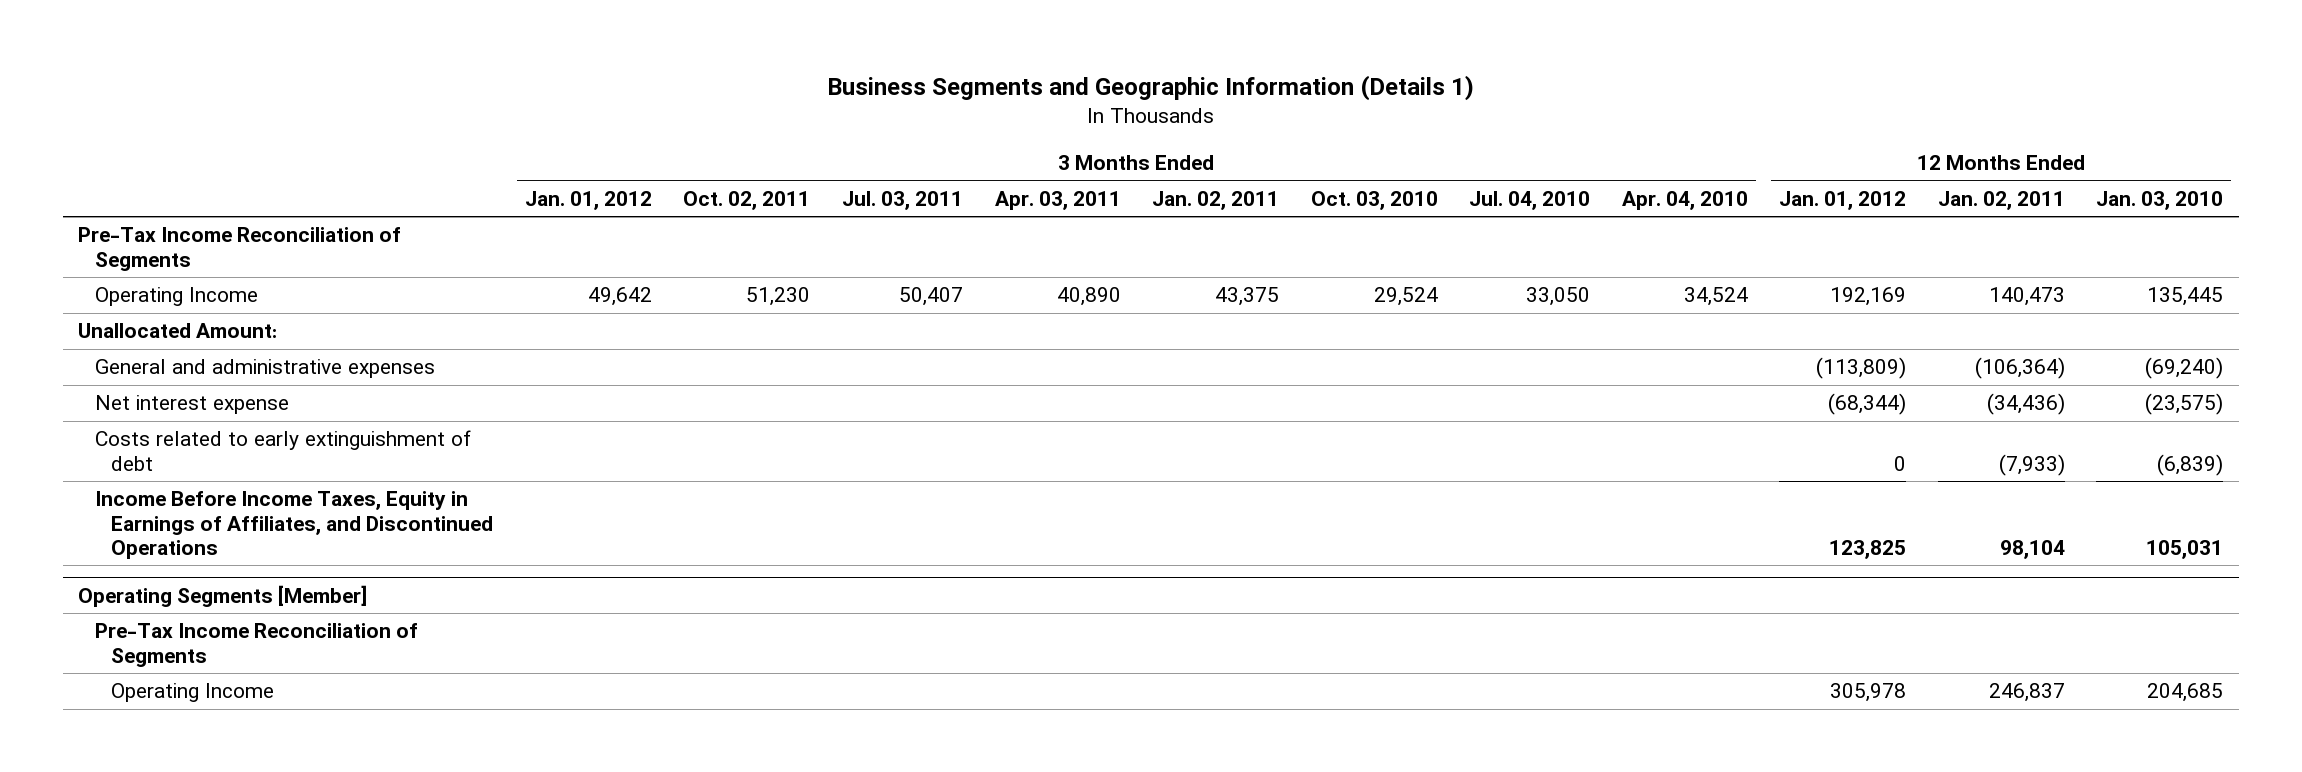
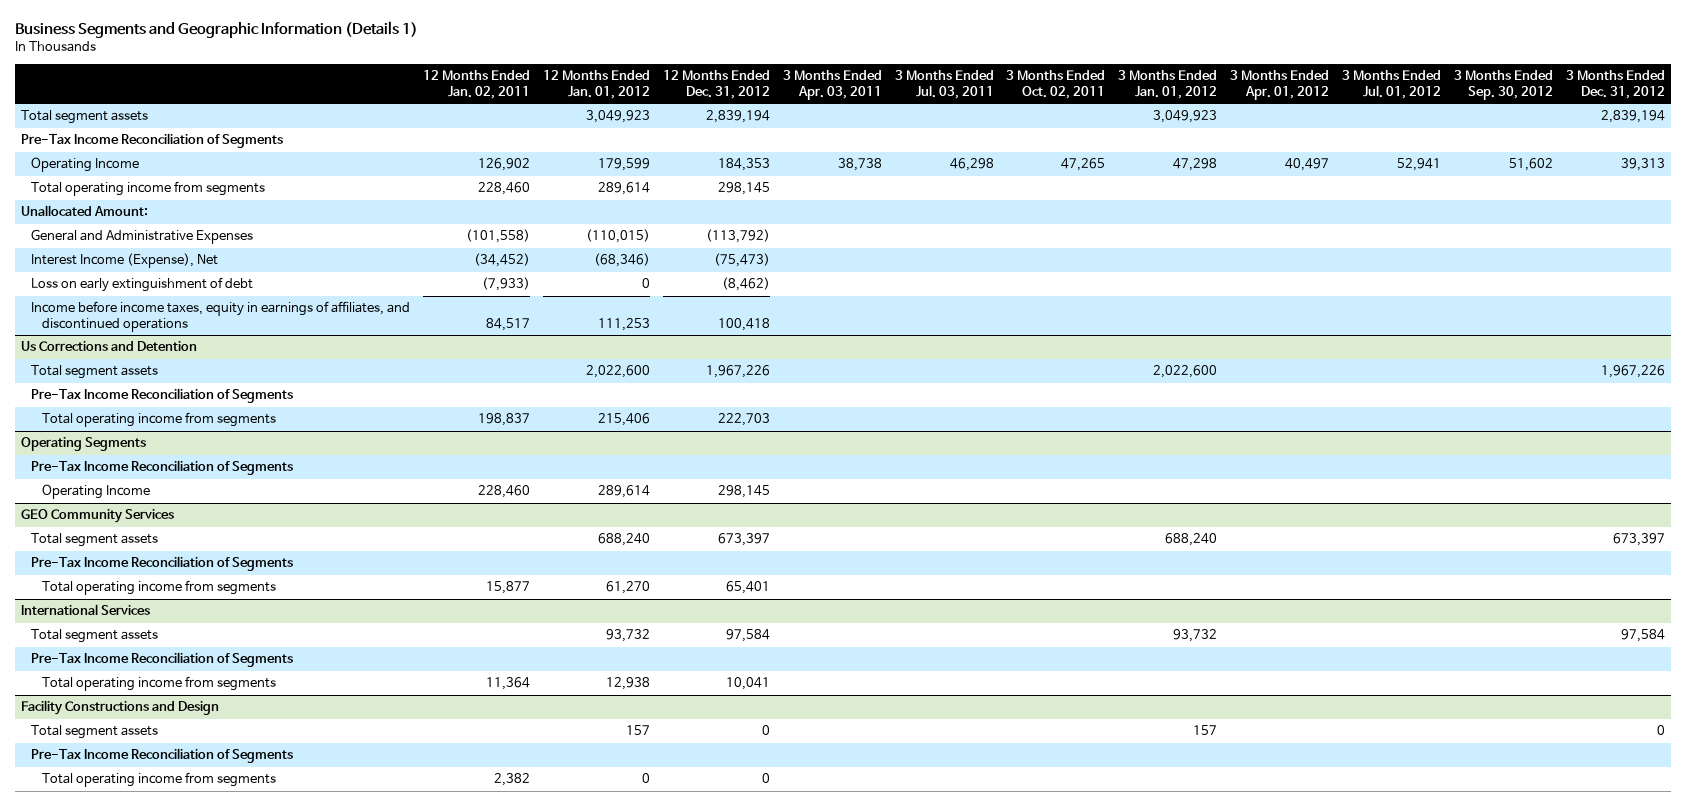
[1152,190,1280,210] Jan. 02, 2011 -> none
[1310,190,1438,210] Oct. 03, 2010 -> none
[1469,190,1591,210] Jul. 04, 2010 -> none
[1621,190,1748,210] Apr. 04, 2010 -> none
[2096,190,2224,210] Jan. 03, 2010 -> none
none -> [662,70,770,99] 12 Months Ended Dec. 31, 2012
none -> [1230,70,1330,100] 3 Months Ended Apr. 01, 2012
none -> [1341,70,1441,99] 3 Months Ended Jul. 01, 2012
none -> [1453,70,1553,100] 3 Months Ended Sep. 30, 2012
none -> [1565,70,1665,99] 3 Months Ended Dec. 31, 2012
none -> [21,110,149,125] Total segment assets
[587,287,652,307] 49,642 -> [1173,158,1218,172] 47,298
[746,287,811,307] 51,230 -> [1061,158,1106,172] 47,265
[899,287,964,307] 50,407 -> [949,158,994,172] 46,298
[1056,287,1121,307] 40,890 -> [837,158,882,172] 38,738
[1830,287,1907,307] 192,169 -> [598,158,651,172] 179,599
[1988,287,2065,307] 140,473 -> [478,158,531,172] 126,902
none -> [31,181,266,197] Total operating income from segments
[78,584,368,607] Operating Segments [Member] -> none
[94,359,435,379] General and administrative expenses -> [31,229,254,245] General and Administrative Expenses
[1816,357,1907,380] (113,809) -> [586,229,651,244] (110,015)
[1974,357,2065,380] (106,364) -> [466,229,531,244] (101,558)
[94,395,289,415] Net interest expense -> [31,253,219,269] Interest Income (Expense), Net
[1828,393,1907,416] (68,344) -> [594,253,651,268] (68,346)
[1986,393,2065,416] (34,436) -> [474,253,531,268] (34,452)
[94,430,471,471] Costs related to early extinguishment of debt -> [31,277,254,293] Loss on early extinguishment of debt
[94,491,494,559] Income Before Income Taxes, Equity in Earnings of Affiliates, and Discontinued Operations -> [31,301,411,333] Income before income taxes, equity in earnings of affiliates, and discontinued operations
[1829,539,1907,559] 123,825 -> [598,318,651,332] 111,253
[1999,539,2065,559] 98,104 -> [486,318,531,332] 84,517
none -> [21,341,198,352] Us Corrections and Detention
none -> [31,365,159,380] Total segment assets
none -> [41,412,276,428] Total operating income from segments
none -> [21,437,147,452] Operating Segments
none -> [31,460,294,476] Pre-Tax Income Reconciliation of Segments
[1830,683,1907,703] 305,978 -> [598,485,651,499] 289,614
[1988,683,2065,703] 246,837 -> [478,485,531,499] 228,460
none -> [21,509,175,524] GEO Community Services
none -> [31,533,159,548] Total segment assets
none -> [31,556,294,572] Pre-Tax Income Reconciliation of Segments
none -> [41,580,276,596] Total operating income from segments
none -> [21,604,151,616] International Services
none -> [31,629,159,644] Total segment assets
none -> [31,652,294,668] Pre-Tax Income Reconciliation of Segments
none -> [41,676,276,692] Total operating income from segments
none -> [21,700,220,716] Facility Constructions and Design
none -> [31,725,159,740] Total segment assets
none -> [31,748,294,764] Pre-Tax Income Reconciliation of Segments
none -> [41,772,276,788] Total operating income from segments

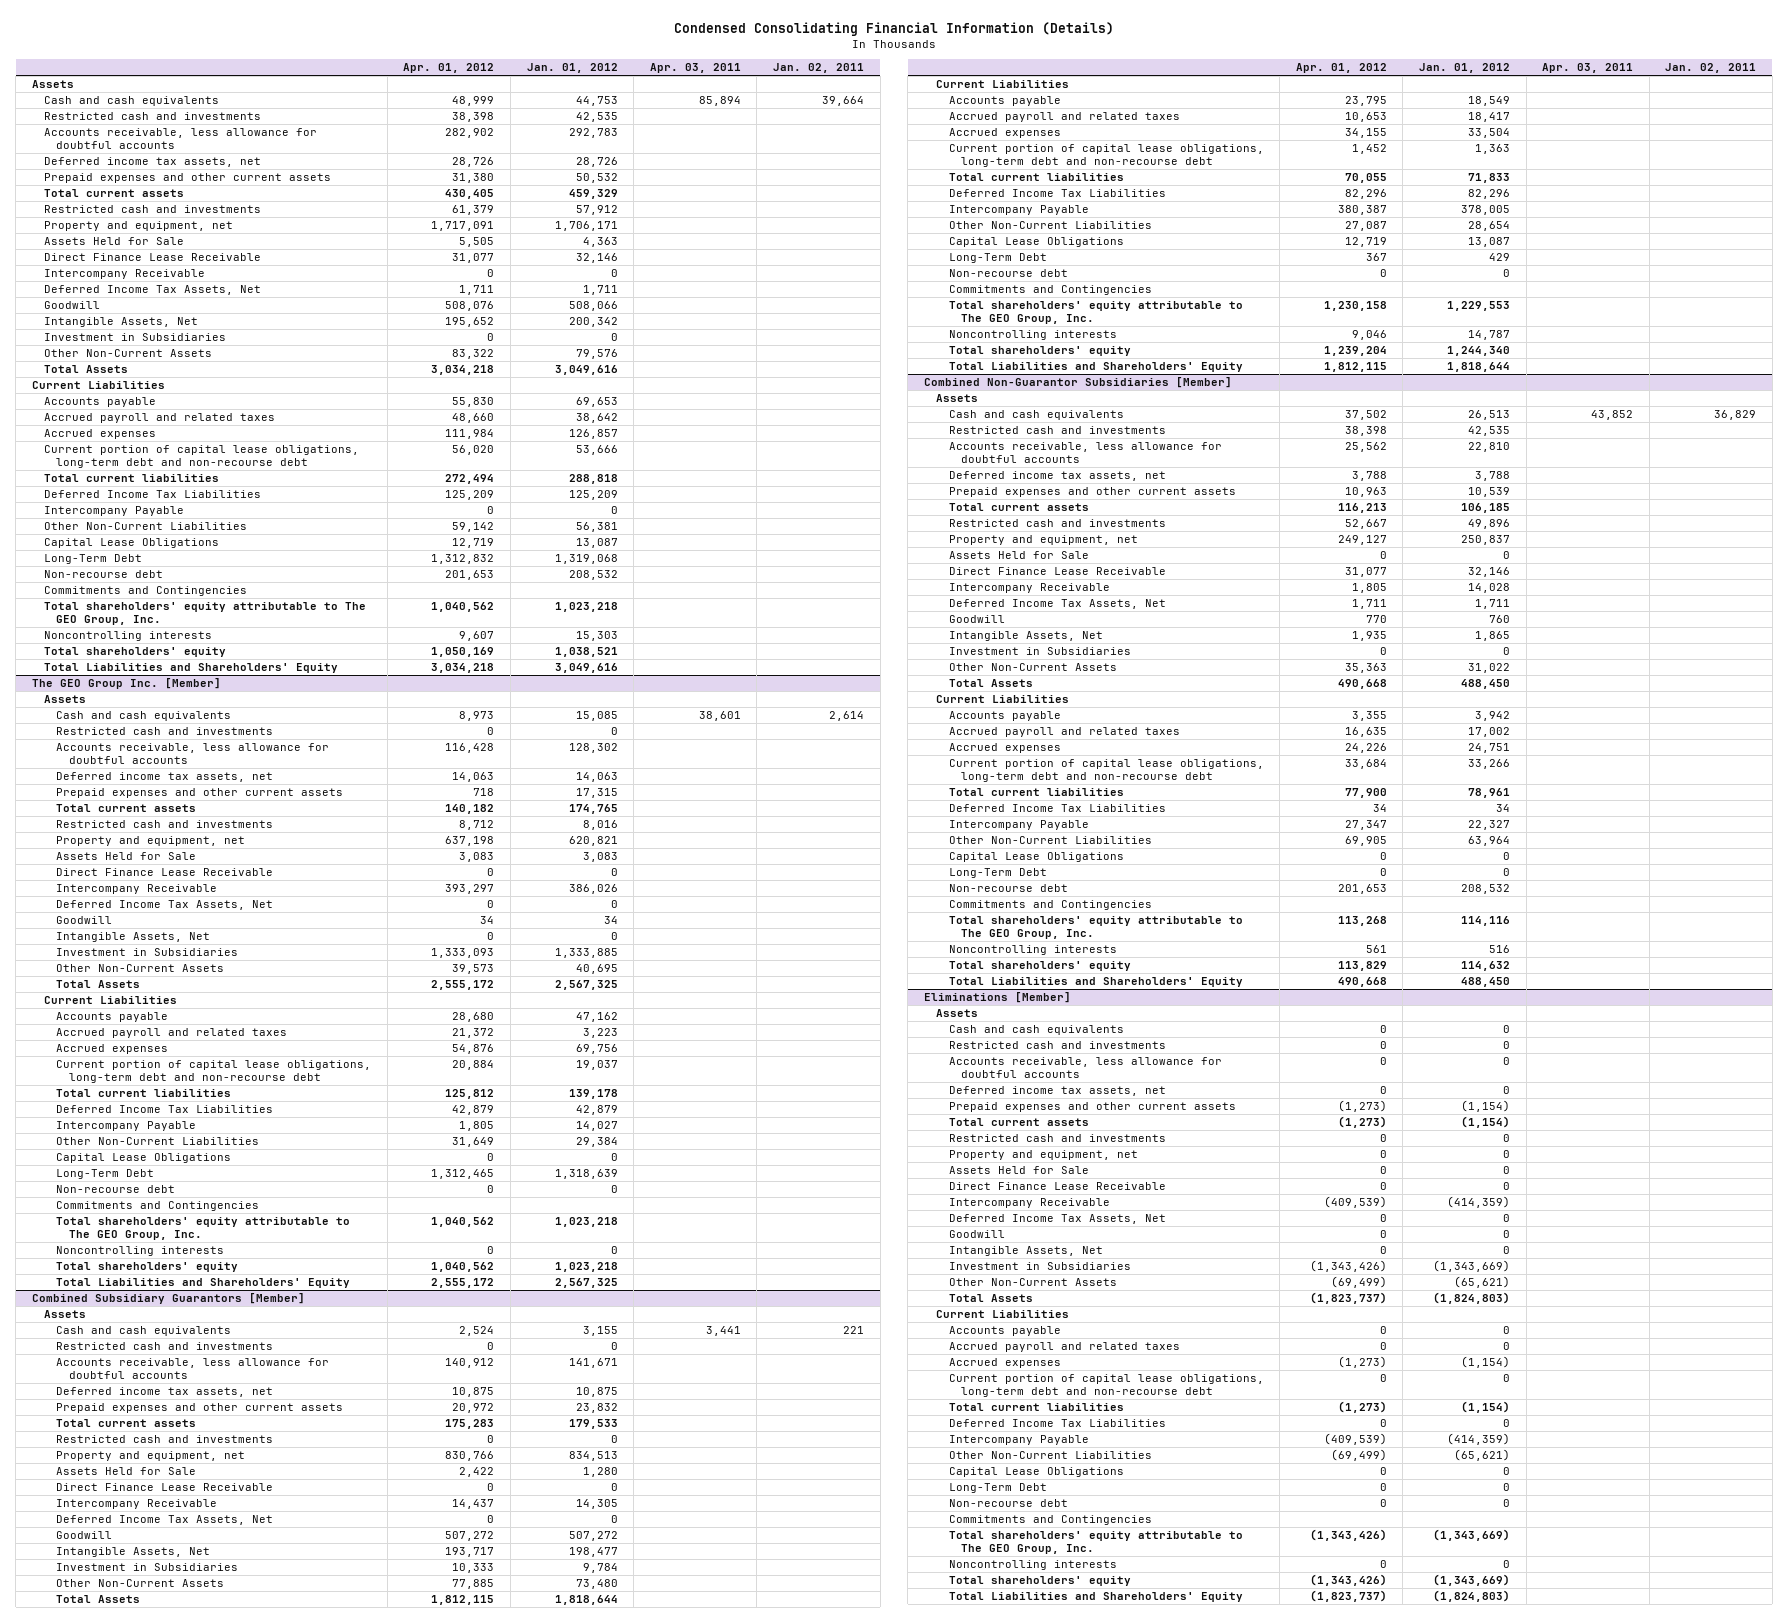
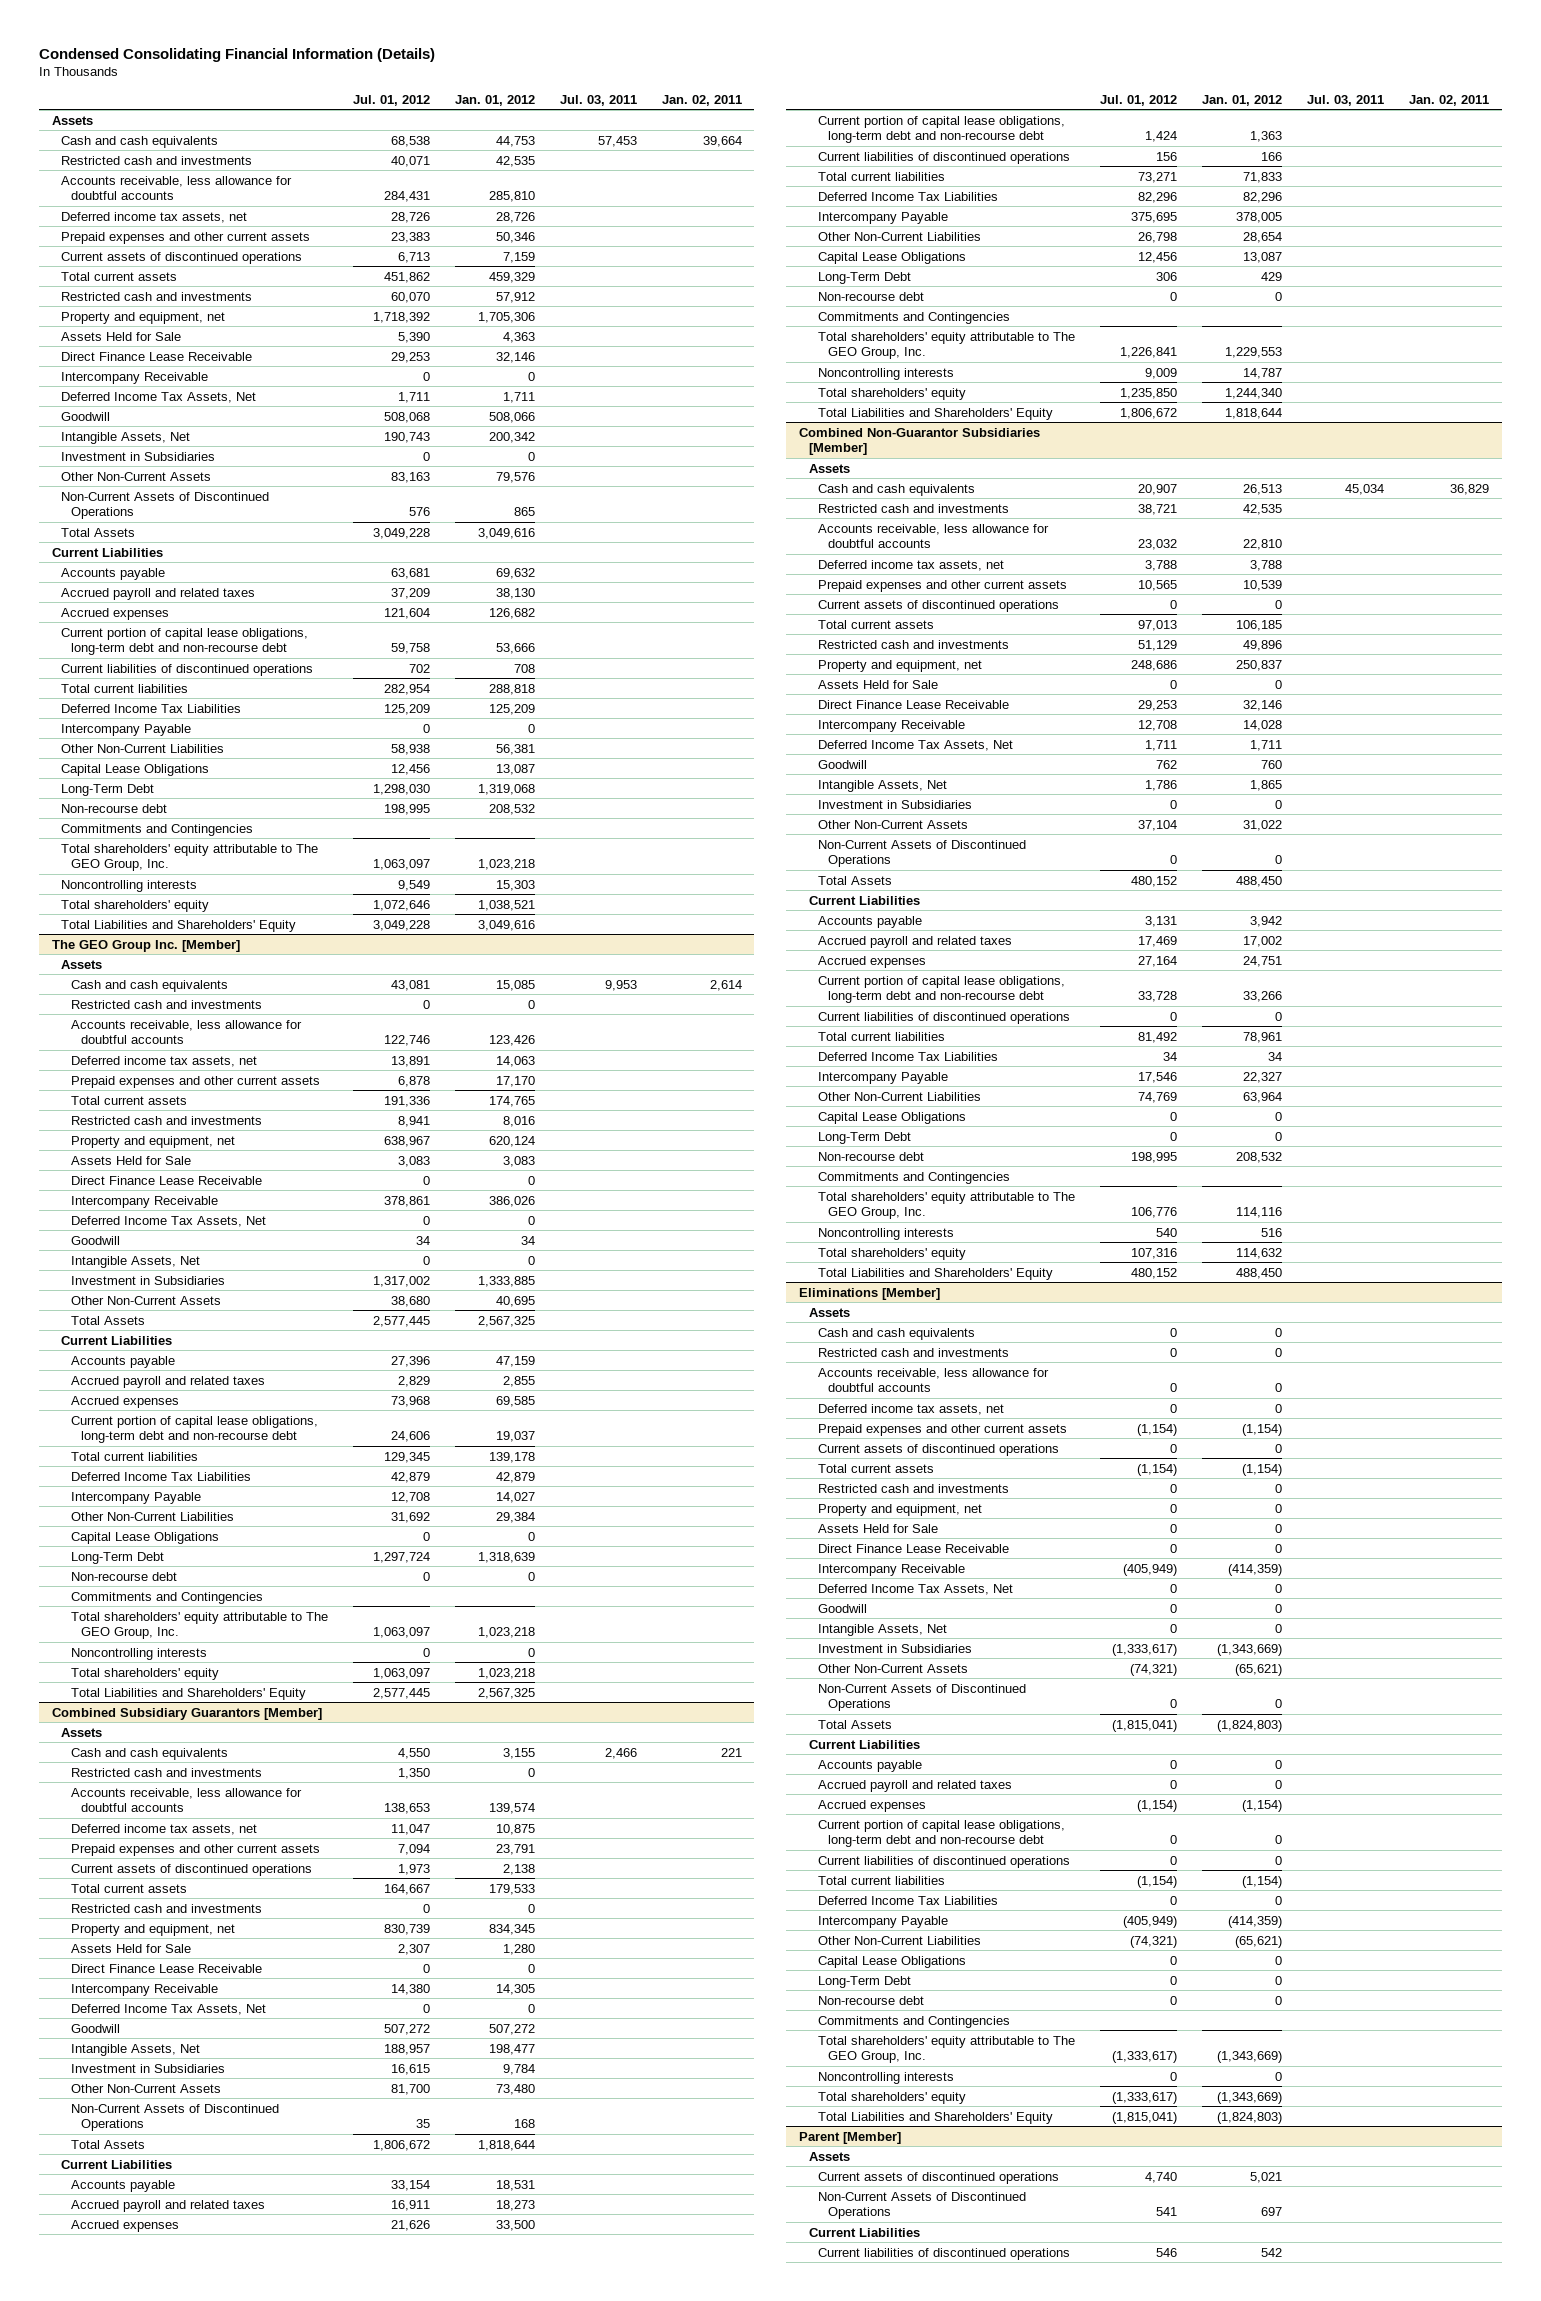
[403,63,495,74] Apr. 01, 2012 -> none
[649,63,741,74] Apr. 03, 2011 -> none
none -> [352,94,430,106] Jul. 01, 2012
none -> [559,94,637,106] Jul. 03, 2011
[568,128,618,139] 292,783 -> [488,191,535,203] 285,810
[575,173,618,184] 50,532 -> [495,231,535,243] 50,346
none -> [61,251,303,264] Current assets of discontinued operations
[554,221,618,232] 1,706,171 -> [477,311,535,323] 1,705,306
none -> [61,491,270,520] Non-Current Assets of Discontinued Operations
[575,397,618,408] 69,653 -> [495,567,535,579] 69,632
[575,413,618,424] 38,642 -> [495,587,535,599] 38,130
[568,429,618,440] 126,857 -> [488,607,535,619] 126,682
none -> [61,663,314,676] Current liabilities of discontinued operations
[568,743,618,754] 128,302 -> [488,1035,535,1047] 123,426
[575,788,618,799] 17,315 -> [495,1075,535,1087] 17,170
[568,836,618,847] 620,821 -> [488,1135,535,1147] 620,124
[575,1012,618,1023] 47,162 -> [495,1355,535,1367] 47,159
[582,1028,618,1039] 3,223 -> [502,1375,535,1387] 2,855
[575,1044,618,1055] 69,756 -> [495,1395,535,1407] 69,585
[568,1358,618,1369] 141,671 -> [488,1803,535,1815] 139,574
[575,1403,618,1414] 23,832 -> [495,1843,535,1855] 23,791
none -> [70,1863,312,1876] Current assets of discontinued operations
[568,1451,618,1462] 834,513 -> [488,1923,535,1935] 834,345
none -> [70,2103,279,2132] Non-Current Assets of Discontinued Operations
[1467,96,1510,107] 18,549 -> [495,2179,535,2191] 18,531
[1467,112,1510,123] 18,417 -> [495,2199,535,2211] 18,273
[1467,128,1510,139] 33,504 -> [495,2219,535,2231] 33,500
none -> [818,151,1071,164] Current liabilities of discontinued operations
none -> [818,599,1060,612] Current assets of discontinued operations
none -> [818,839,1027,868] Non-Current Assets of Discontinued Operations
none -> [818,1011,1071,1024] Current liabilities of discontinued operations
none -> [818,1443,1060,1456] Current assets of discontinued operations
none -> [818,1683,1027,1712] Non-Current Assets of Discontinued Operations
none -> [818,1855,1071,1868] Current liabilities of discontinued operations
none -> [798,2131,901,2144] Parent [Member]
none -> [808,2151,850,2161] Assets
none -> [818,2171,1060,2184] Current assets of discontinued operations
none -> [818,2191,1027,2220] Non-Current Assets of Discontinued Operations
none -> [808,2227,920,2237] Current Liabilities
none -> [818,2247,1071,2260] Current liabilities of discontinued operations

